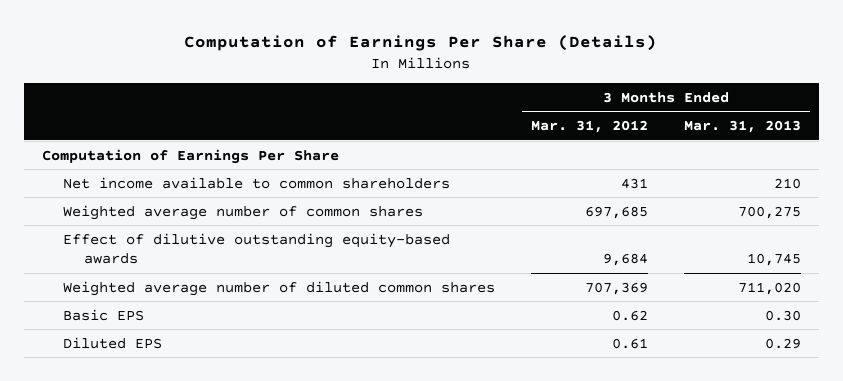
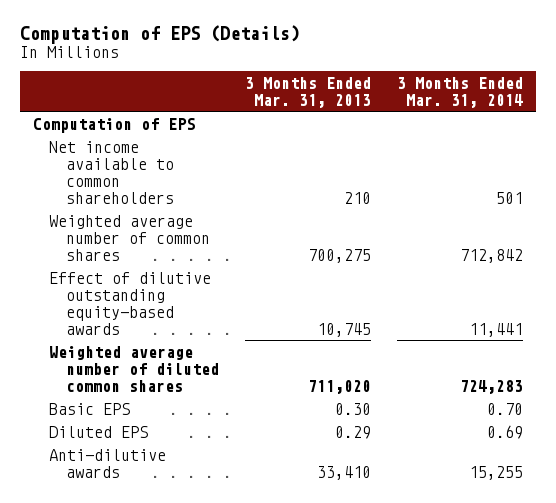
[184,35,658,52] Computation of Earnings Per Share (Details) -> [19,25,300,45] Computation of EPS (Details)
[531,120,649,134] Mar. 31, 2012 -> none
none -> [397,76,524,108] 3 Months Ended Mar. 31, 2014
[41,148,339,164] Computation of Earnings Per Share -> [32,117,195,133] Computation of EPS
none -> [49,448,167,478] Anti-dilutive awards

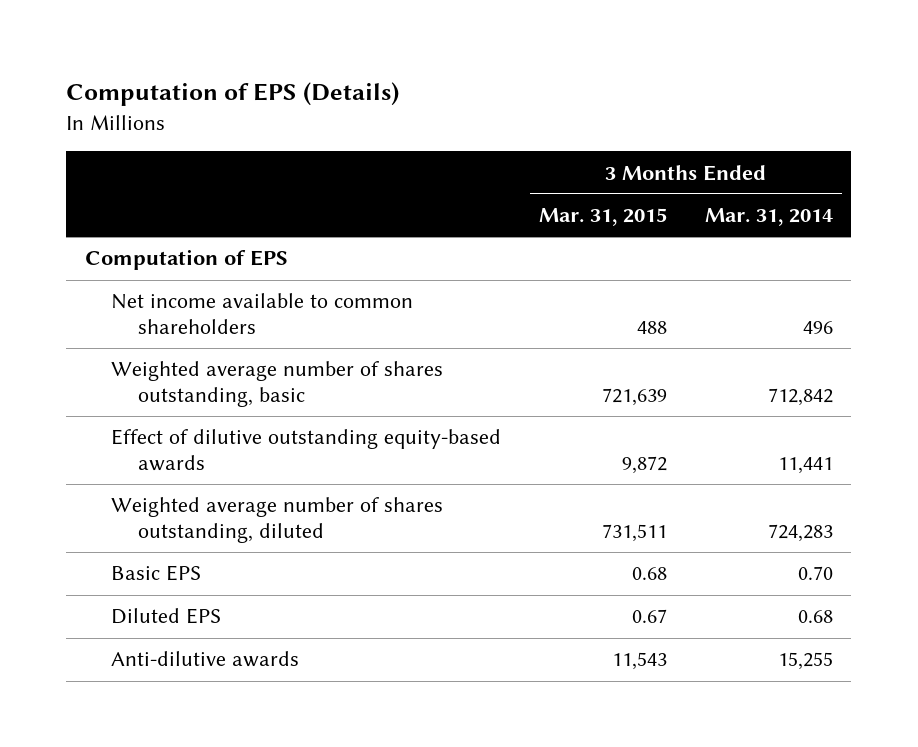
[244,76,371,108] 3 Months Ended Mar. 31, 2013 -> none
none -> [539,208,668,227] Mar. 31, 2015
[496,191,524,204] 501 -> [802,320,833,334] 496
[49,214,210,261] Weighted average number of common shares -> [111,361,444,407] Weighted average number of shares outstanding, basic
[49,345,219,392] Weighted average number of diluted common shares -> [111,497,444,543] Weighted average number of shares outstanding, diluted
[487,424,524,439] 0.69 -> [797,610,833,624] 0.68

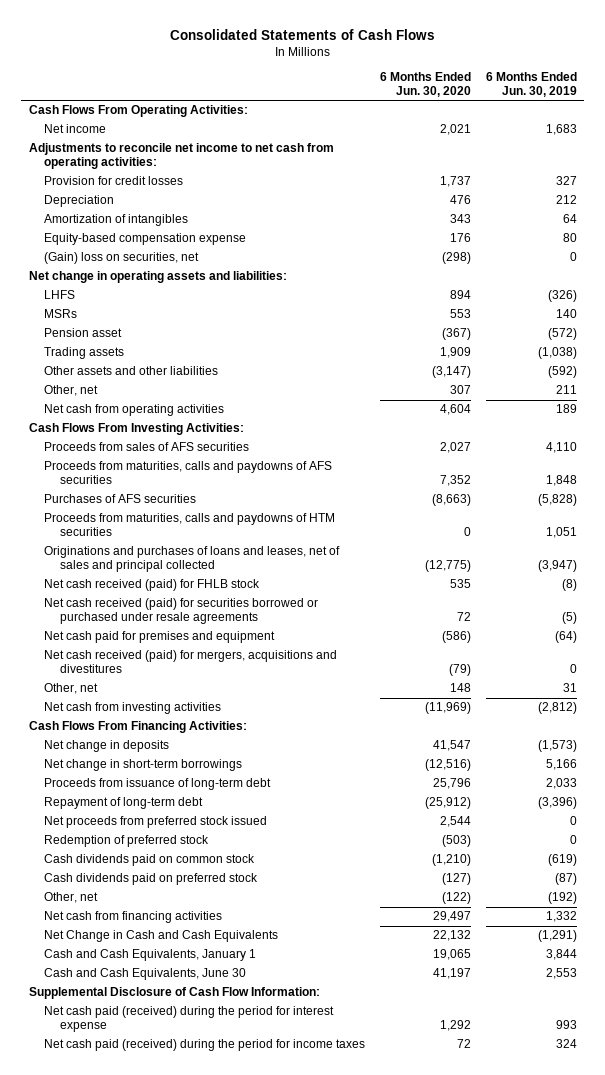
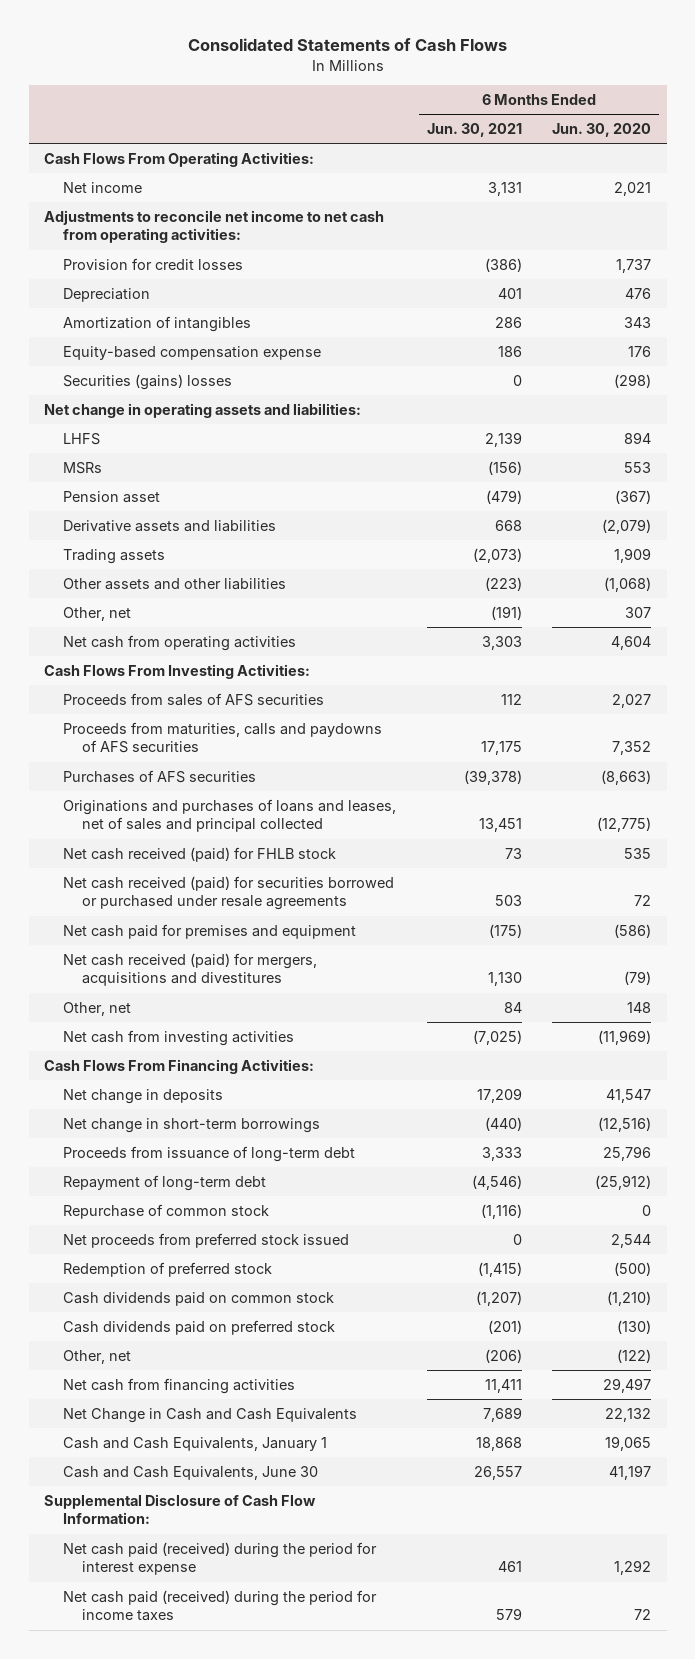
[485,71,577,97] 6 Months Ended Jun. 30, 2019 -> none
none -> [426,122,522,137] Jun. 30, 2021
[44,252,200,265] (Gain) loss on securities, net -> [63,373,233,390] Securities (gains) losses
none -> [63,519,277,532] Derivative assets and liabilities
[432,366,472,379] (3,147) -> [604,576,652,592] (1,068)
[44,513,336,537] Proceeds from maturities, calls and paydowns of HTM securities -> none
none -> [63,1203,270,1219] Repurchase of common stock
[442,835,472,848] (503) -> [614,1261,652,1276] (500)
[442,873,472,886] (127) -> [617,1319,652,1334] (130)

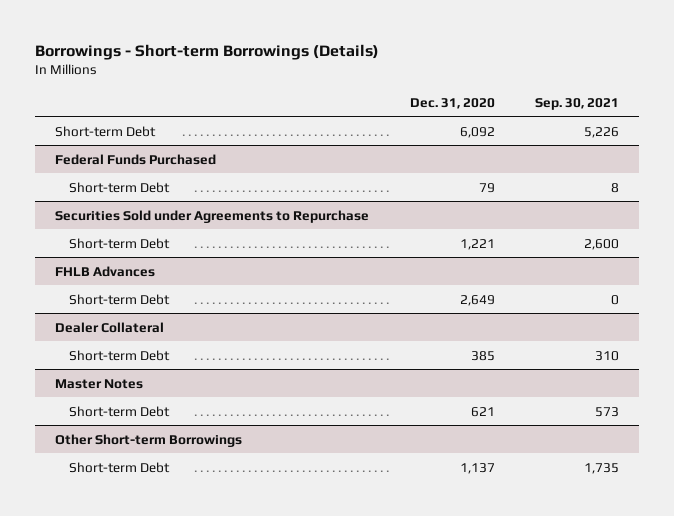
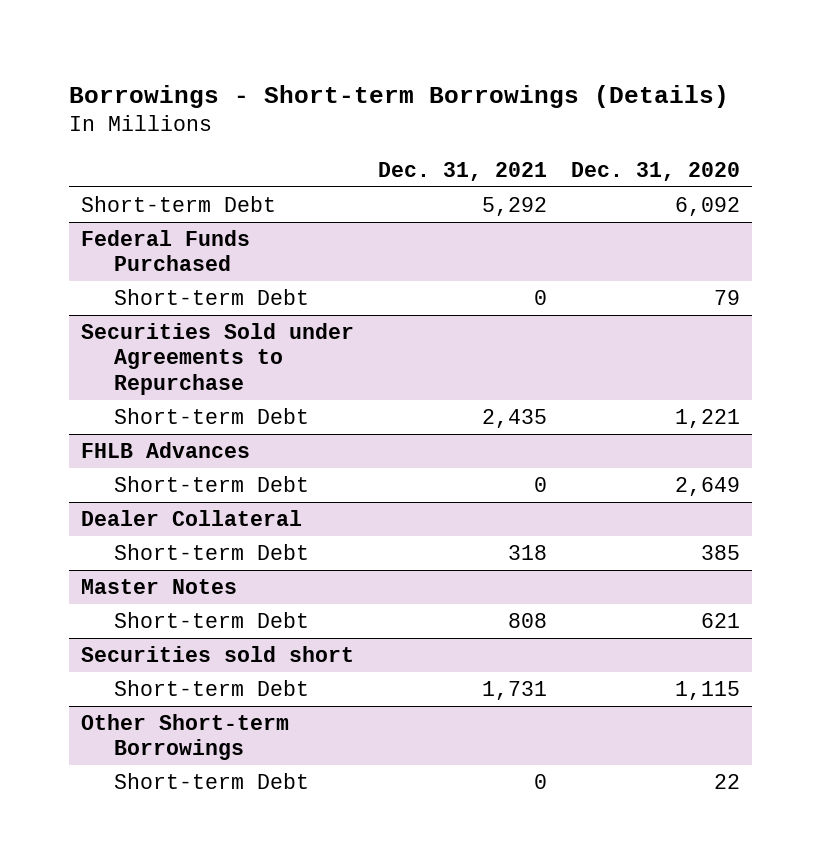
[535,97,620,110] Sep. 30, 2021 -> none
none -> [378,161,548,181] Dec. 31, 2021
none -> [81,645,355,662] Securities sold short
none -> [113,679,309,696] Short-term Debt
[459,462,495,474] 1,137 -> [714,773,741,789] 22

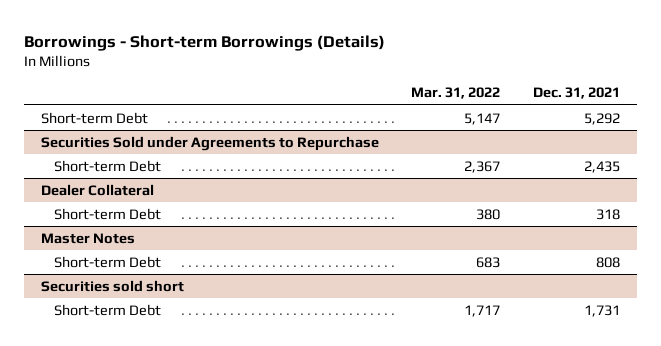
[571,161,741,181] Dec. 31, 2020 -> none
none -> [411,87,501,100] Mar. 31, 2022
[81,229,251,272] Federal Funds Purchased -> none
[113,288,309,305] Short-term Debt -> none
[81,441,251,458] FHLB Advances -> none
[113,475,309,492] Short-term Debt -> none
[81,713,290,761] Other Short-term Borrowings -> none
[113,772,309,789] Short-term Debt -> none

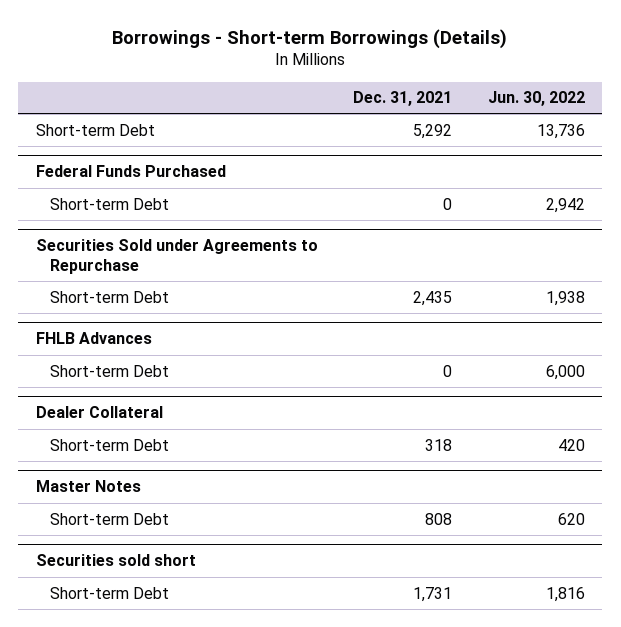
[411,87,501,100] Mar. 31, 2022 -> none
none -> [487,91,585,107] Jun. 30, 2022
none -> [36,165,227,178] Federal Funds Purchased
none -> [49,197,169,210] Short-term Debt
none -> [36,332,153,345] FHLB Advances
none -> [49,364,169,377] Short-term Debt

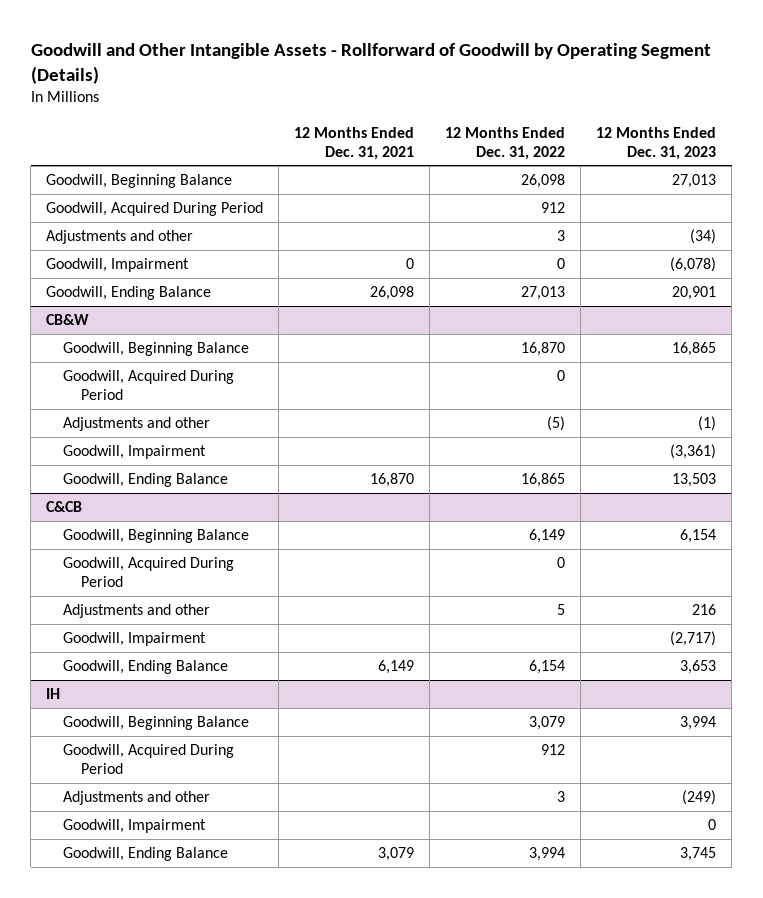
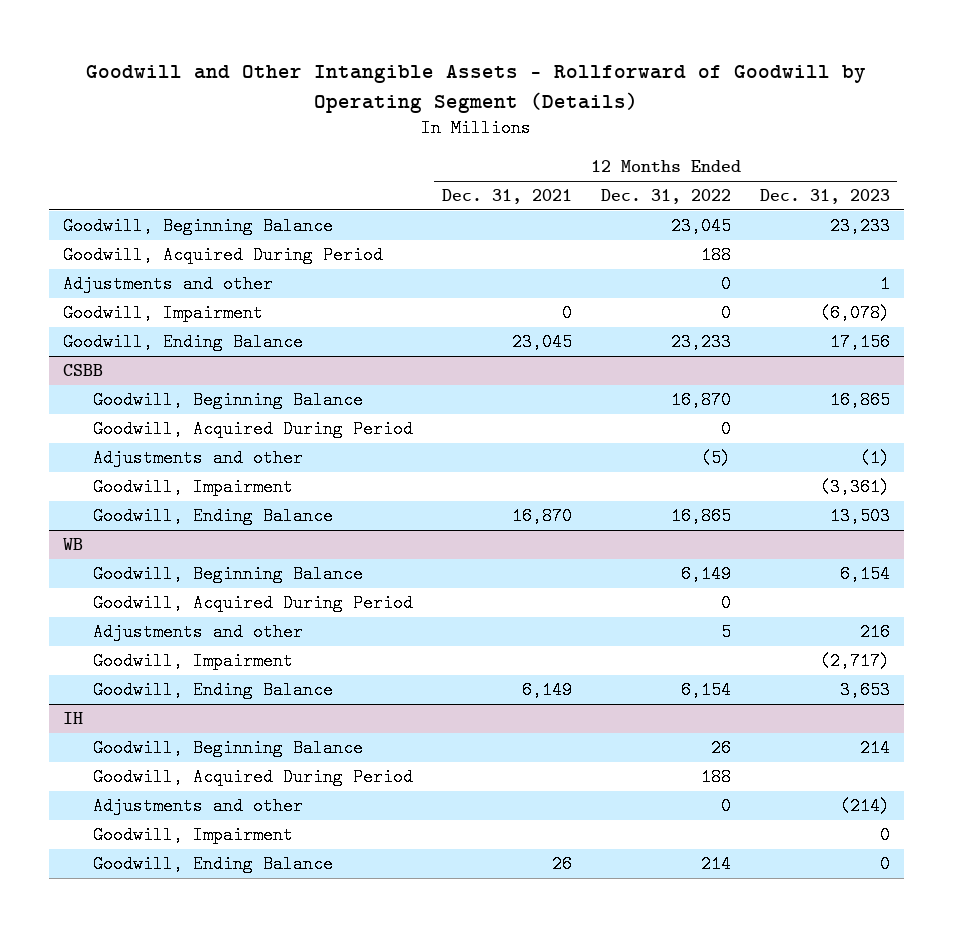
[521,174,566,189] 26,098 -> [670,217,731,236] 23,045
[672,174,717,189] 27,013 -> [829,217,890,236] 23,233
[541,202,566,214] 912 -> [700,246,731,265] 188
[557,230,566,242] 3 -> [720,275,731,294] 0
[690,229,717,245] (34) -> [879,275,890,294] 1
[370,286,415,301] 26,098 -> [511,333,572,352] 23,045
[521,286,566,301] 27,013 -> [670,333,731,352] 23,233
[672,286,717,301] 20,901 -> [829,333,890,352] 17,156
[46,314,90,326] CB&W -> [63,364,104,377] CSBB
[46,501,83,513] C&CB -> [63,538,84,551] WB
[529,716,566,731] 3,079 -> [710,739,731,758] 26
[680,716,717,731] 3,994 -> [859,739,890,758] 214
[541,744,566,756] 912 -> [700,768,731,787] 188
[557,791,566,803] 3 -> [720,797,731,816] 0
[682,790,717,806] (249) -> [839,797,890,816] (214)
[378,847,415,862] 3,079 -> [551,855,572,874] 26
[529,847,566,862] 3,994 -> [700,855,731,874] 214
[680,847,717,862] 3,745 -> [879,855,890,874] 0

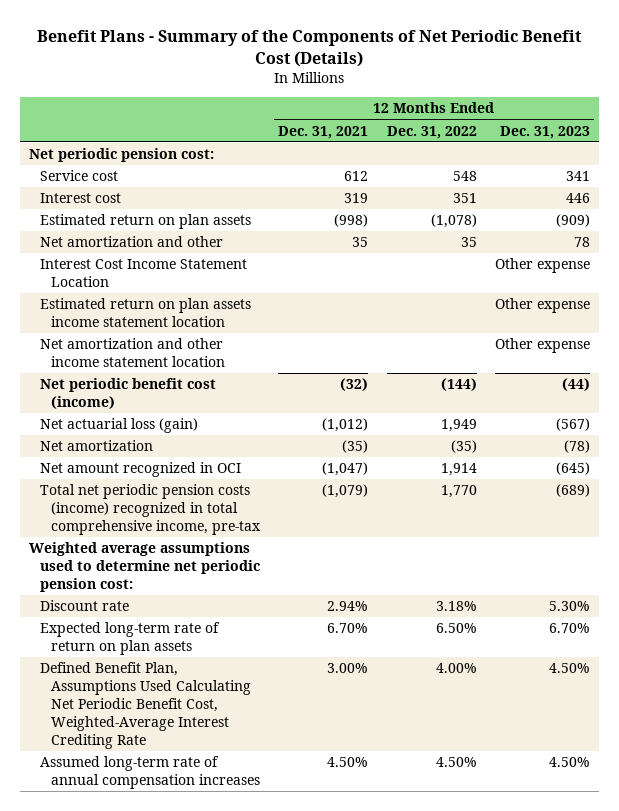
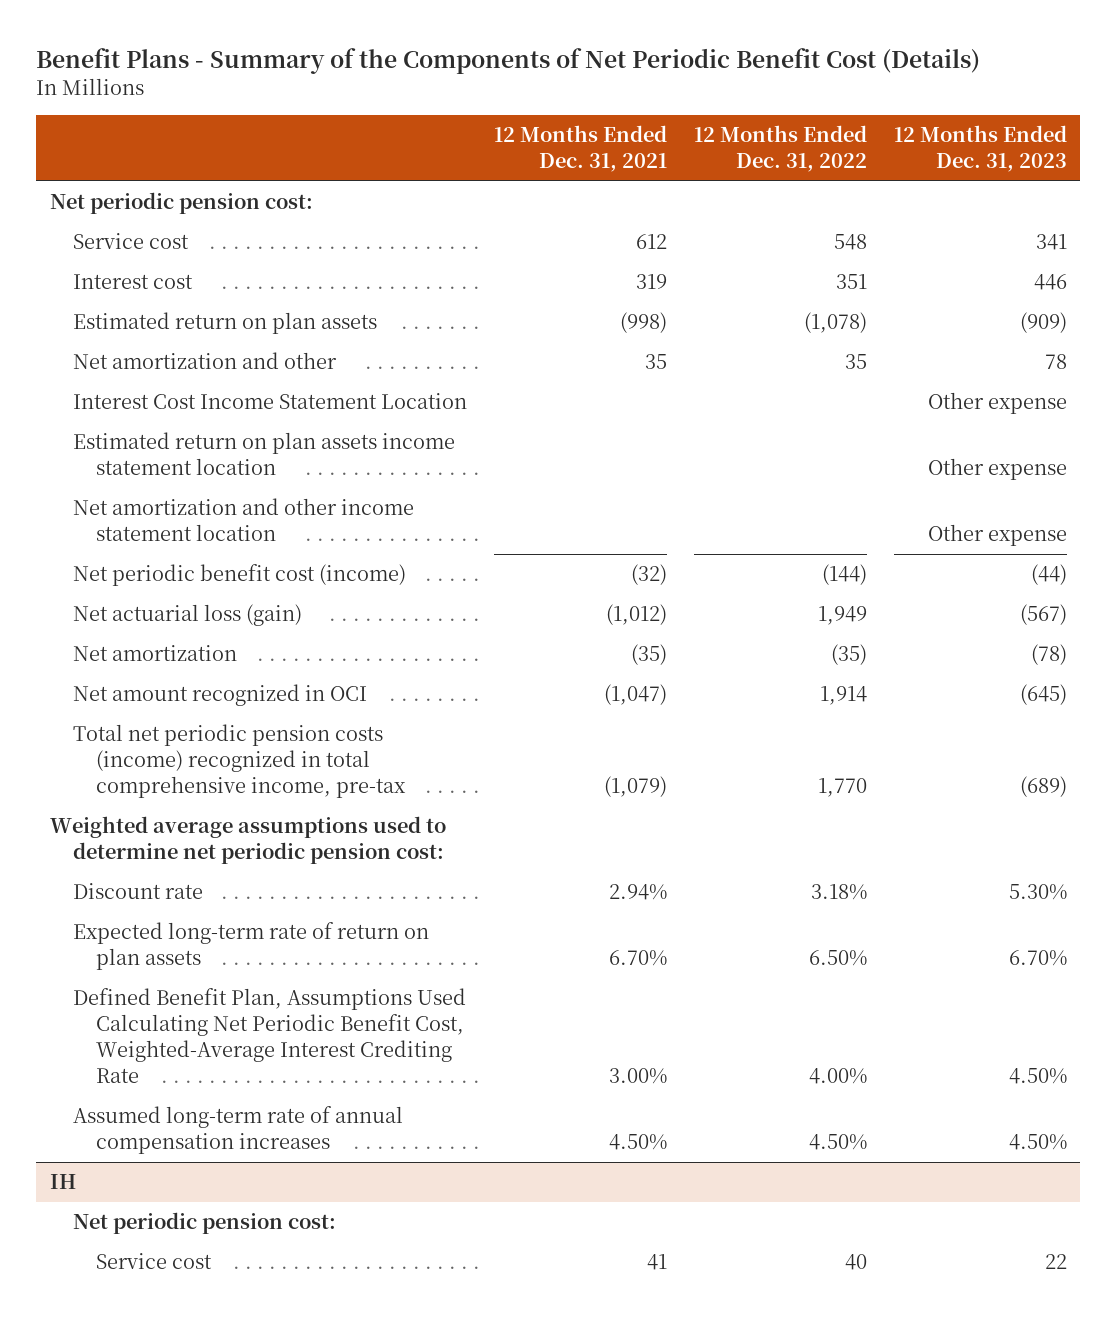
none -> [49,1174,76,1190] IH
none -> [72,1212,336,1235] Net periodic pension cost:
none -> [95,1253,212,1270] Service cost

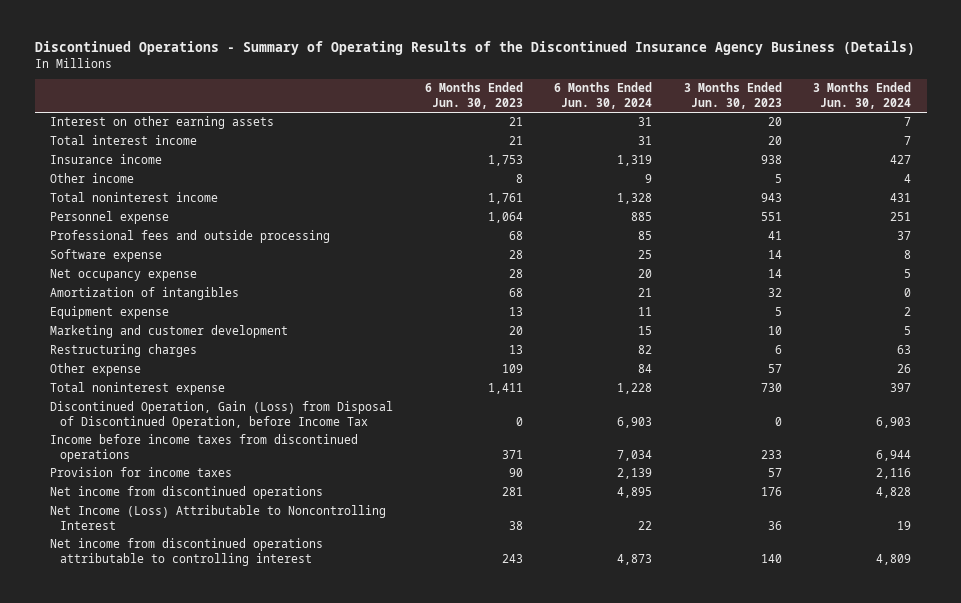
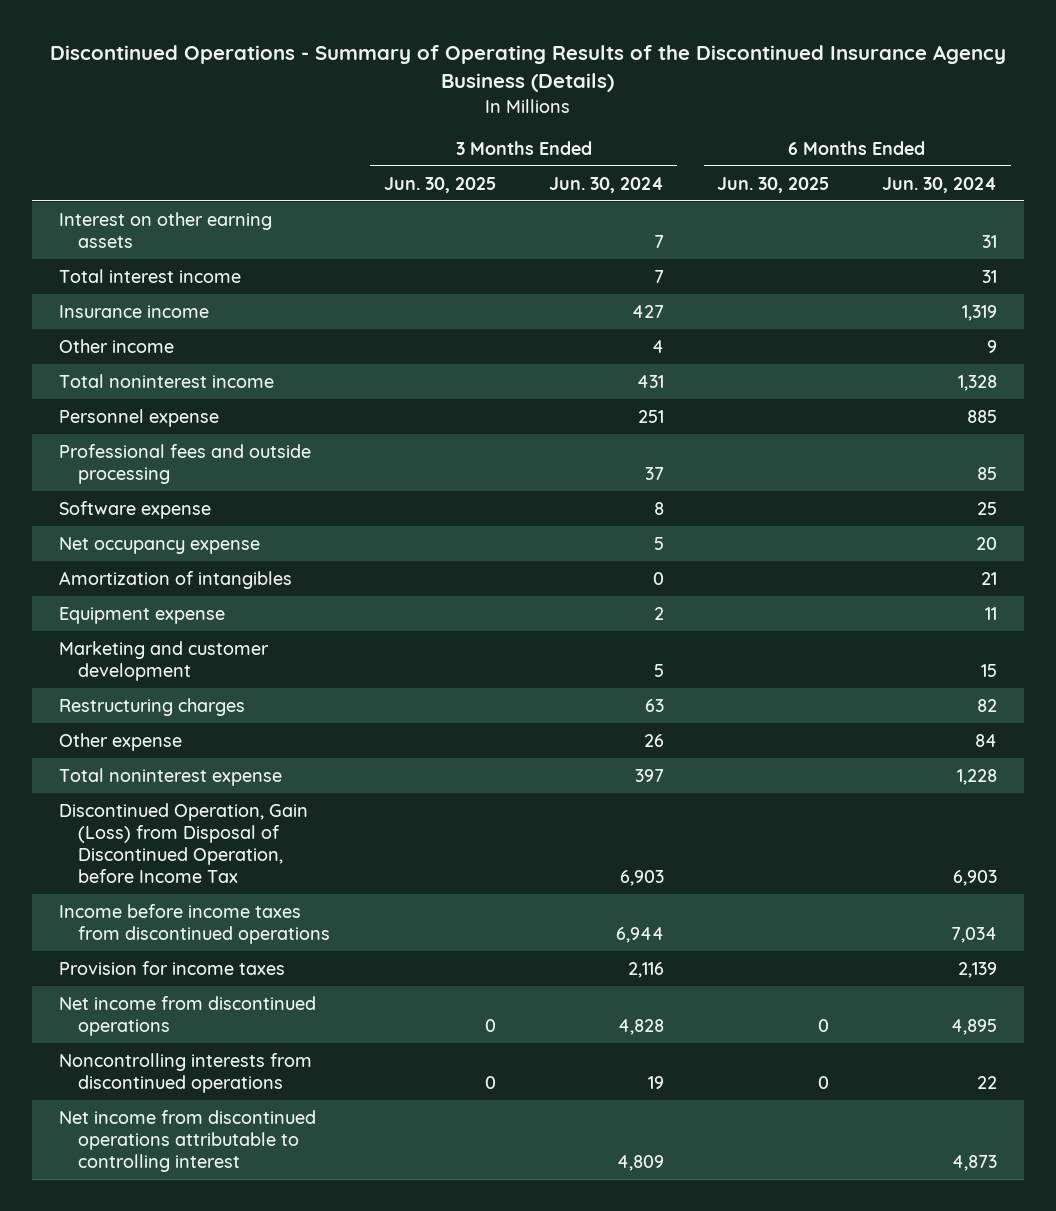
[424,82,523,110] 6 Months Ended Jun. 30, 2023 -> none
[683,82,782,110] 3 Months Ended Jun. 30, 2023 -> none
none -> [383,176,496,193] Jun. 30, 2025
none -> [717,176,830,193] Jun. 30, 2025
[50,505,387,531] Net Income (Loss) Attributable to Noncontrolling Interest -> [59,1052,313,1093] Noncontrolling interests from discontinued operations

